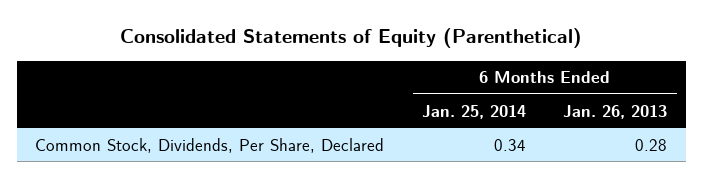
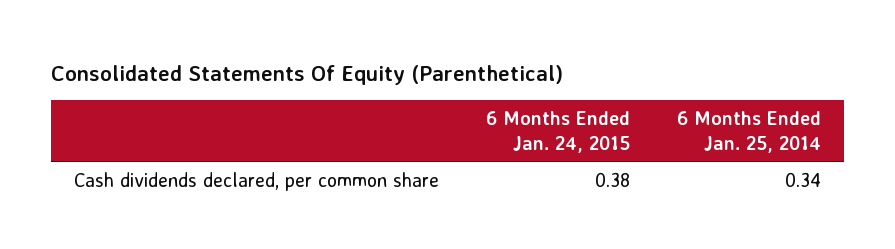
[120,28,583,49] Consolidated Statements of Equity (Parenthetical) -> [50,64,563,85] Consolidated Statements Of Equity (Parenthetical)
[563,104,668,119] Jan. 26, 2013 -> none
none -> [485,110,630,153] 6 Months Ended Jan. 24, 2015
[35,137,385,153] Common Stock, Dividends, Per Share, Declared -> [74,171,440,191] Cash dividends declared, per common share

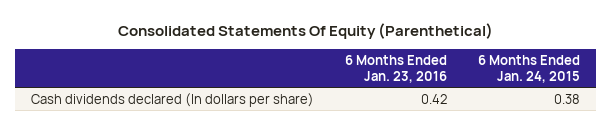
[676,110,821,153] 6 Months Ended Jan. 25, 2014 -> none
none -> [345,55,448,83] 6 Months Ended Jan. 23, 2016
[74,171,440,191] Cash dividends declared, per common share -> [30,93,314,108] Cash dividends declared (In dollars per share)

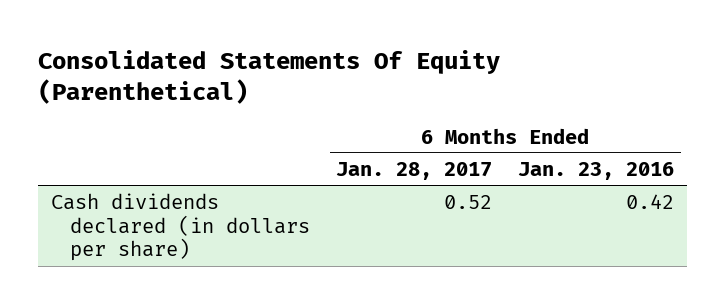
[478,55,581,83] 6 Months Ended Jan. 24, 2015 -> none
none -> [336,162,493,181] Jan. 28, 2017
[30,93,314,108] Cash dividends declared (In dollars per share) -> [50,193,311,262] Cash dividends declared (in dollars per share)

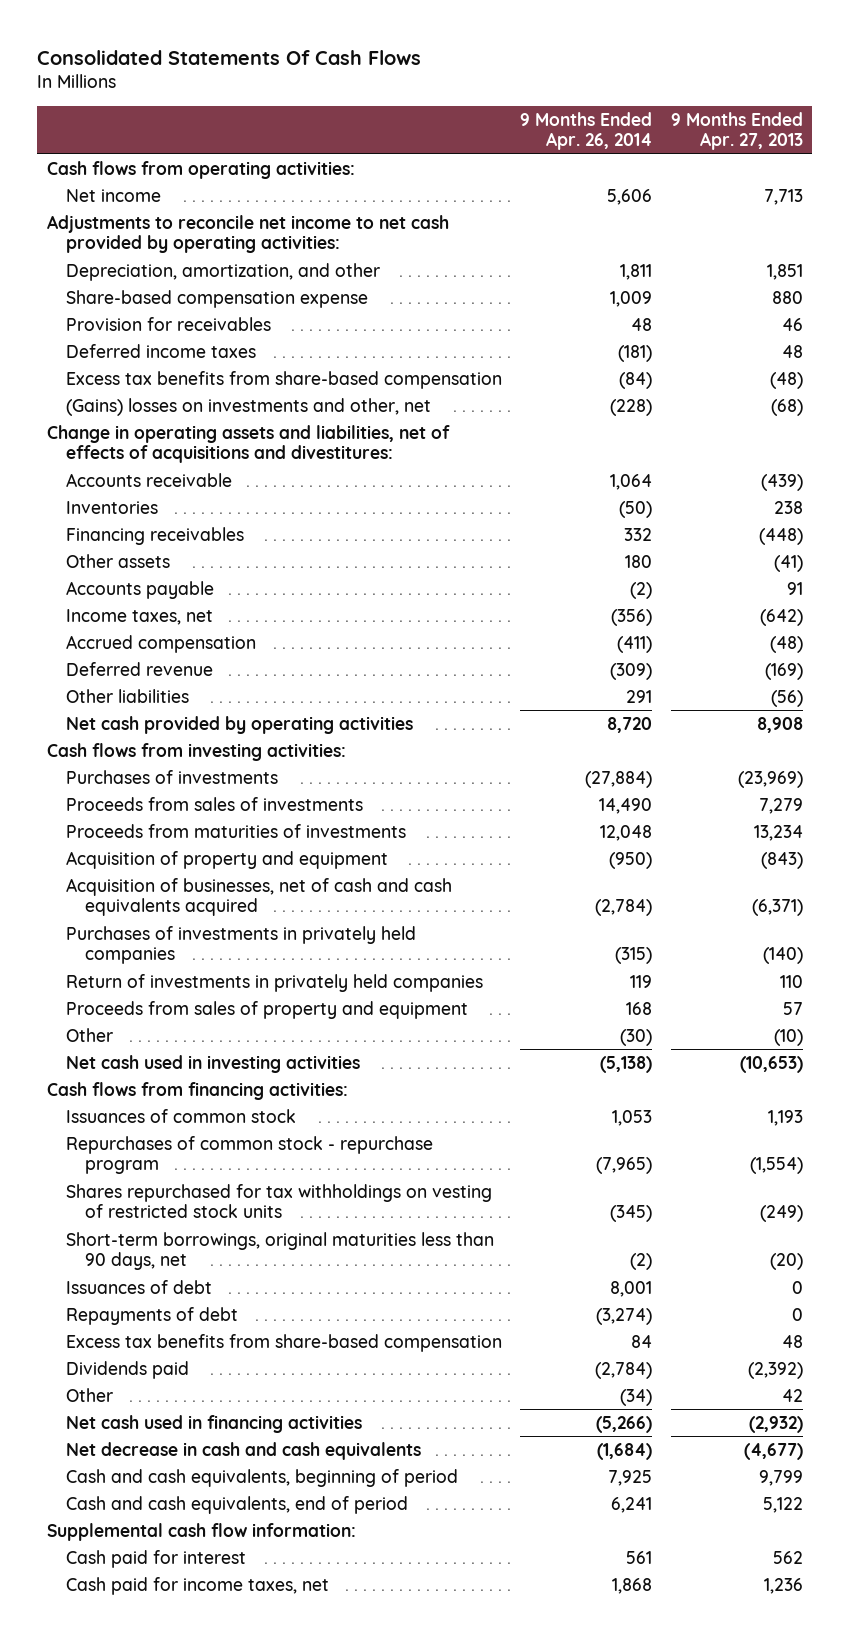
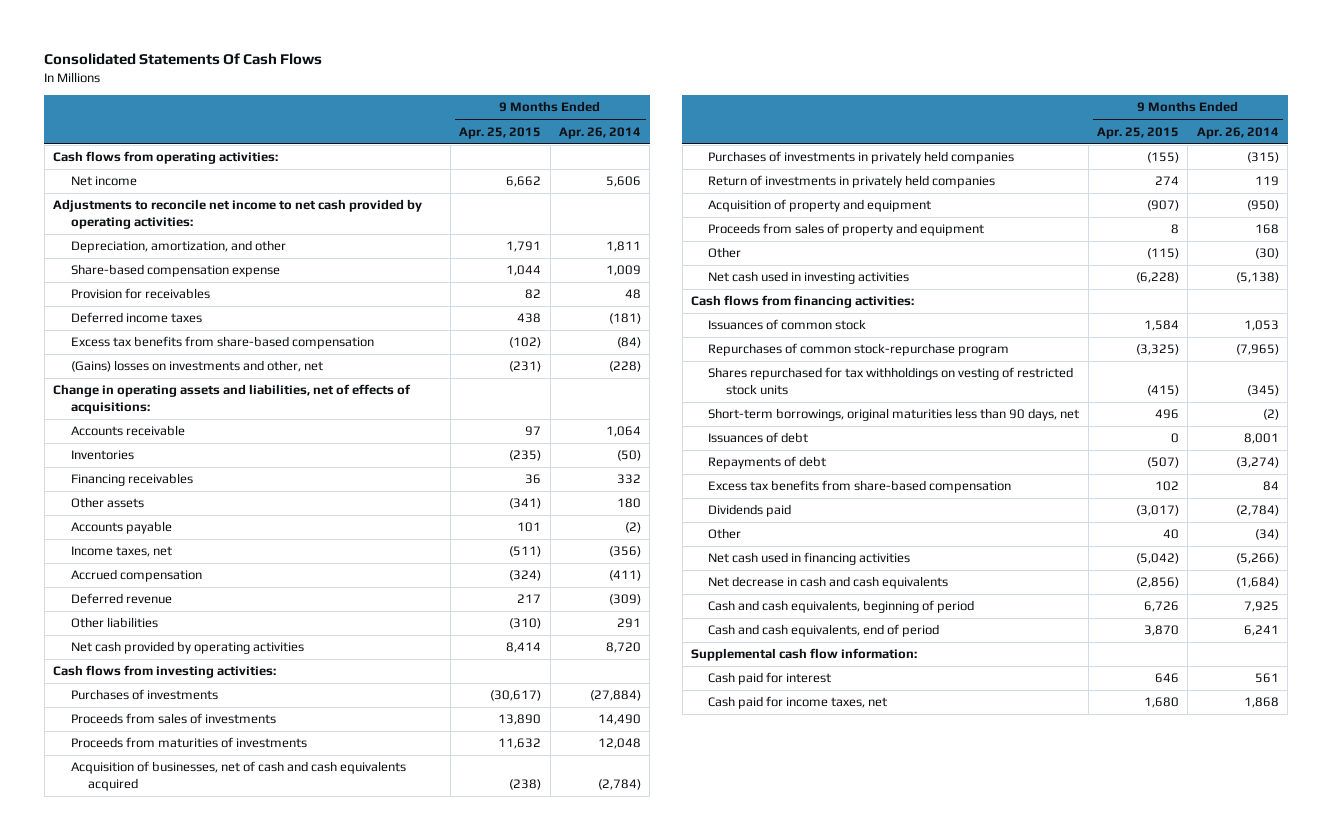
[670,111,803,151] 9 Months Ended Apr. 27, 2013 -> none
none -> [459,126,542,139] Apr. 25, 2015
[46,424,450,464] Change in operating assets and liabilities, net of effects of acquisitions and divestitures: -> [53,384,412,414] Change in operating assets and liabilities, net of effects of acquisitions:
[65,850,388,869] Acquisition of property and equipment -> [708,199,932,213] Acquisition of property and equipment
[65,1135,433,1175] Repurchases of common stock - repurchase program -> [708,343,1010,357] Repurchases of common stock-repurchase program

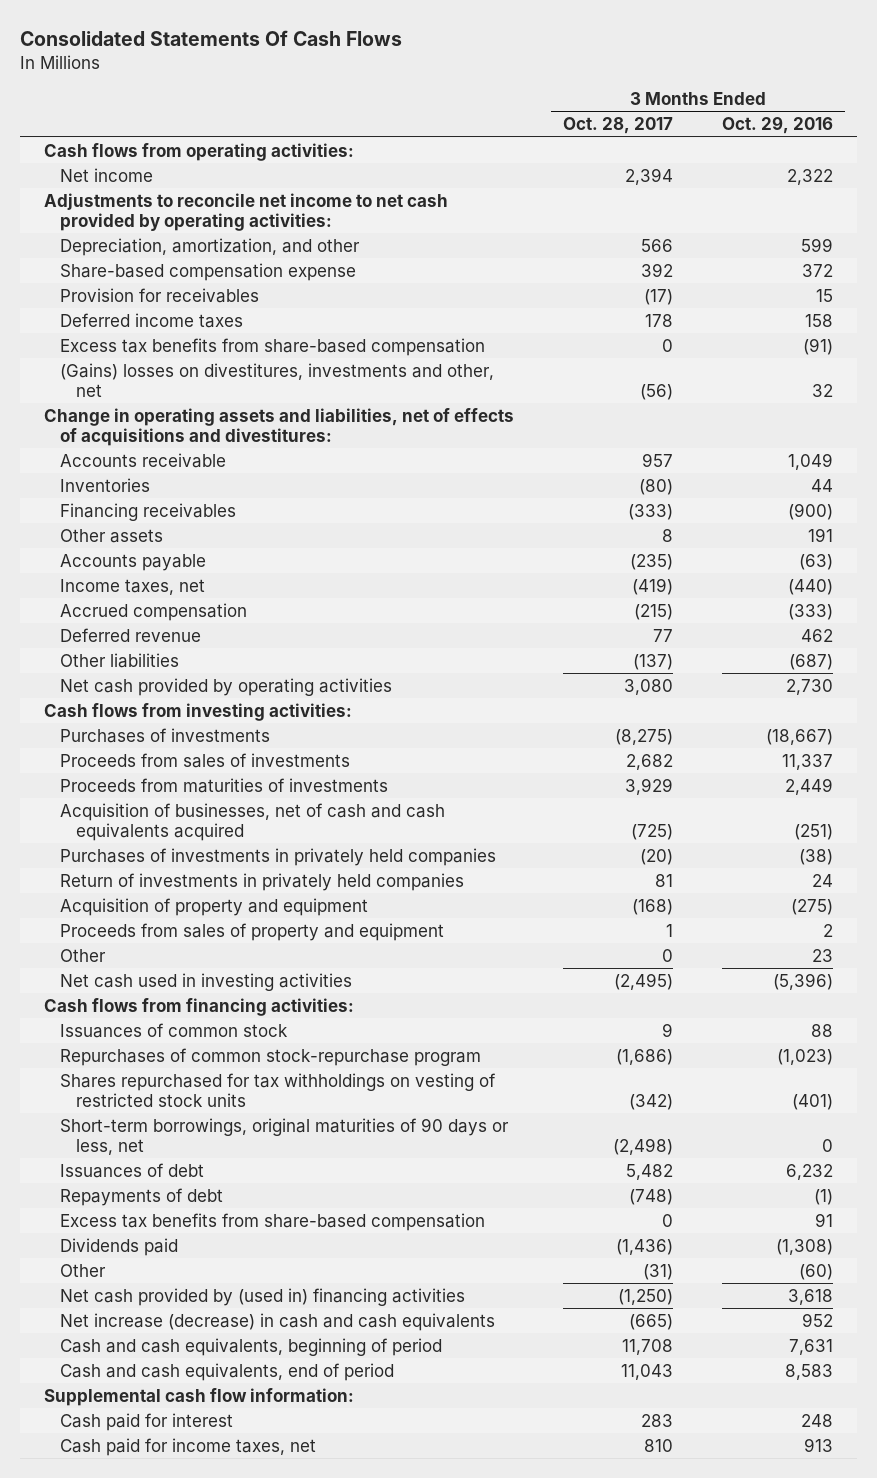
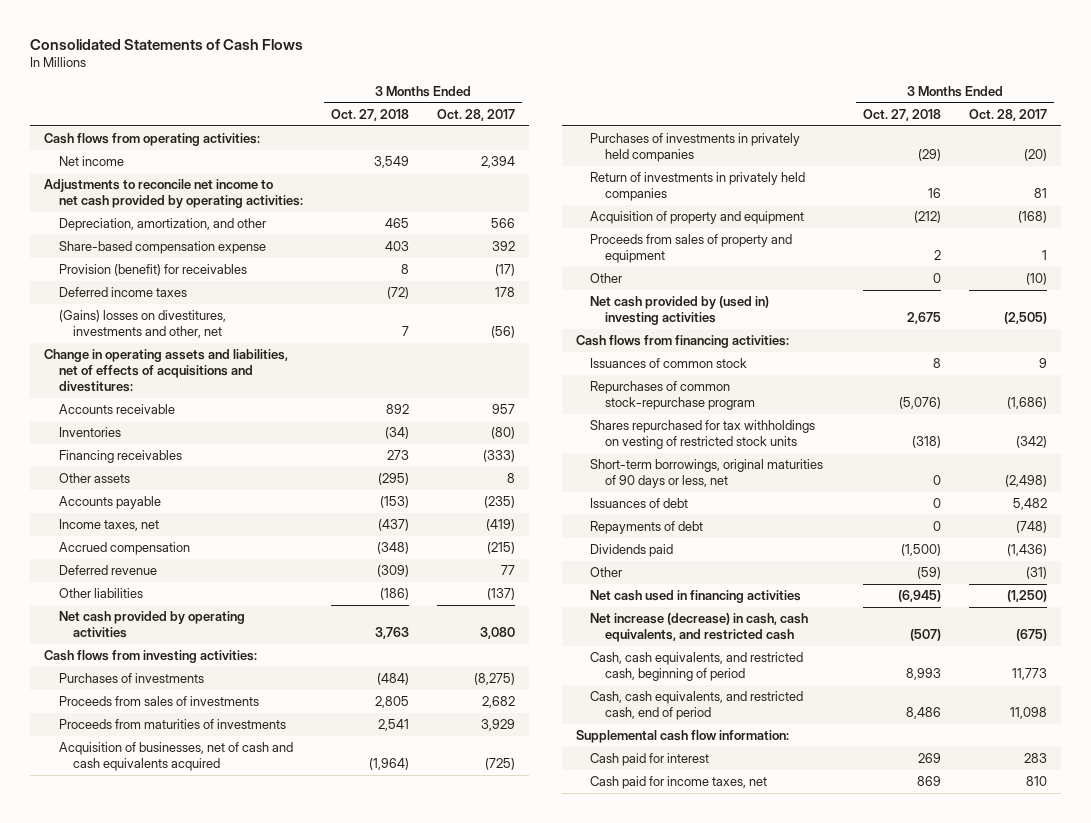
[19,30,402,47] Consolidated Statements Of Cash Flows -> [29,38,303,50] Consolidated Statements of Cash Flows
[721,116,833,135] Oct. 29, 2016 -> none
none -> [330,109,409,122] Oct. 27, 2018
[60,287,260,303] Provision for receivables -> [58,264,247,277] Provision (benefit) for receivables
[60,337,486,356] Excess tax benefits from share-based compensation -> none
[661,948,673,962] 0 -> [1025,273,1047,286] (10)
[60,972,353,991] Net cash used in investing activities -> [590,296,770,326] Net cash provided by (used in) investing activities
[613,972,673,990] (2,495) -> [1003,312,1047,325] (2,505)
[60,1212,486,1231] Excess tax benefits from share-based compensation -> none
[60,1287,466,1306] Net cash provided by (used in) financing activities -> [590,590,802,604] Net cash used in financing activities
[60,1312,496,1331] Net increase (decrease) in cash and cash equivalents -> [590,613,809,643] Net increase (decrease) in cash, cash equivalents, and restricted cash
[628,1313,673,1330] (665) -> [1015,629,1047,642] (675)
[60,1337,443,1356] Cash and cash equivalents, beginning of period -> [590,652,804,682] Cash, cash equivalents, and restricted cash, beginning of period
[621,1338,673,1355] 11,708 -> [1011,668,1047,681] 11,773
[60,1362,395,1381] Cash and cash equivalents, end of period -> [590,691,804,721] Cash, cash equivalents, and restricted cash, end of period
[620,1363,673,1380] 11,043 -> [1009,707,1047,720] 11,098

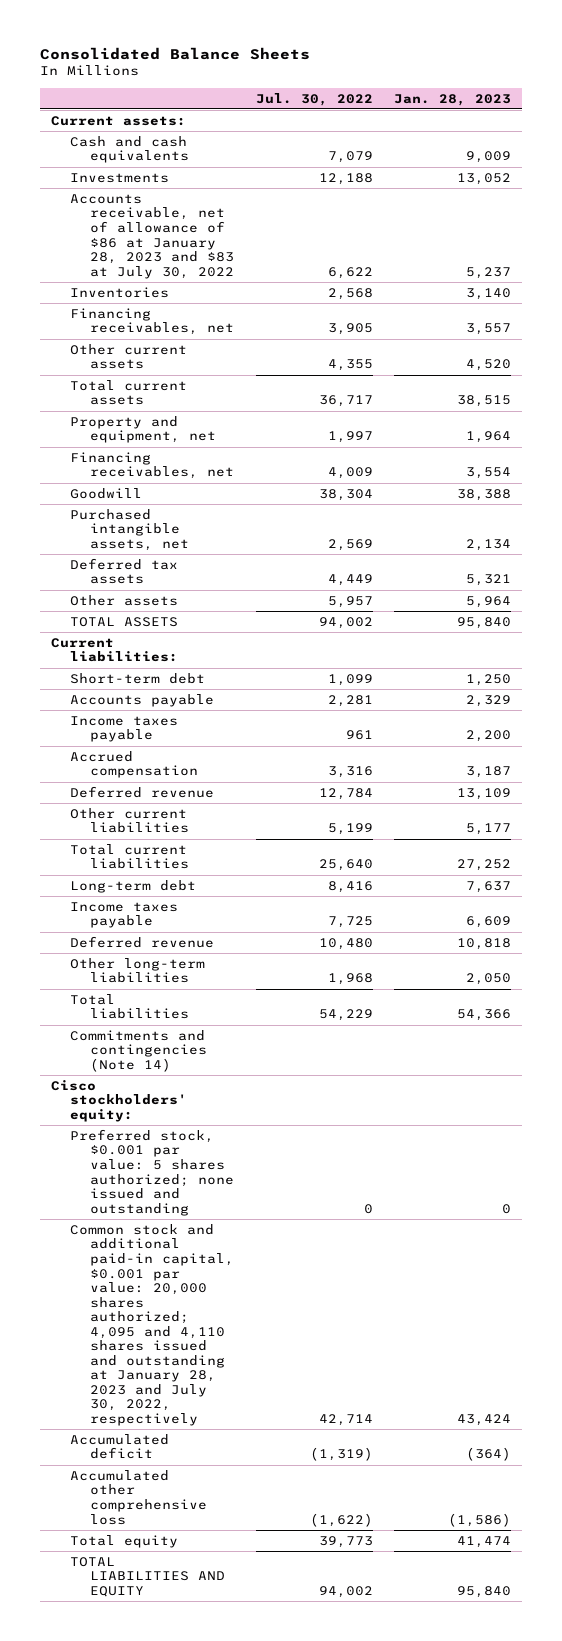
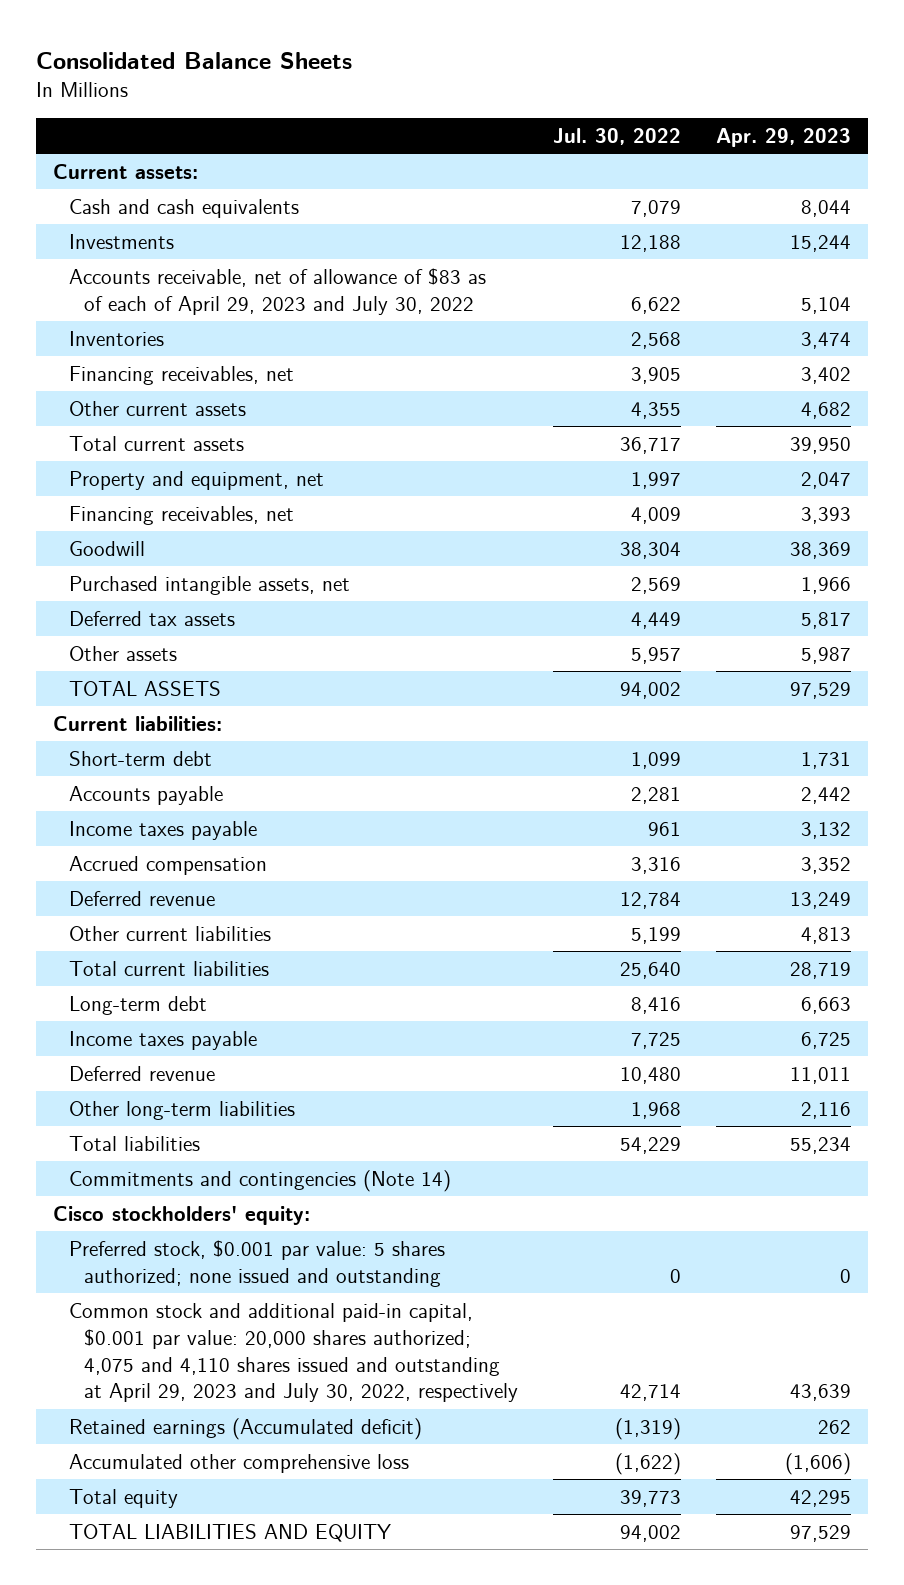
[394,93,512,106] Jan. 28, 2023 -> none
none -> [715,127,851,147] Apr. 29, 2023
[70,193,234,279] Accounts receivable, net of allowance of $86 at January 28, 2023 and $83 at July 30, 2022 -> [68,268,486,315] Accounts receivable, net of allowance of $83 as of each of April 29, 2023 and July 30, 2022
[70,1223,234,1427] Common stock and additional paid-in capital, $0.001 par value: 20,000 shares authorized; 4,095 and 4,110 shares issued and outstanding at January 28, 2023 and July 30, 2022, respectively -> [68,1303,519,1403] Common stock and additional paid-in capital, $0.001 par value: 20,000 shares authorized; 4,075 and 4,110 shares issued and outstanding at April 29, 2023 and July 30, 2022, respectively
[70,1433,170,1460] Accumulated deficit -> [68,1418,422,1441] Retained earnings (Accumulated deficit)

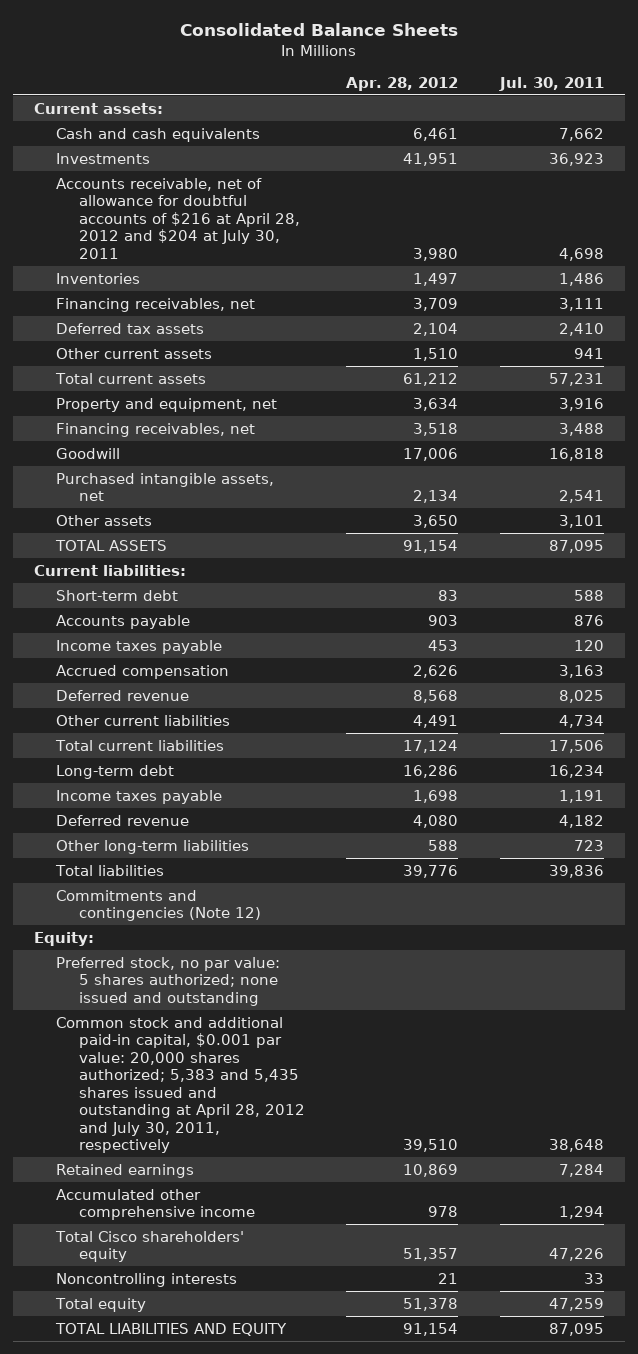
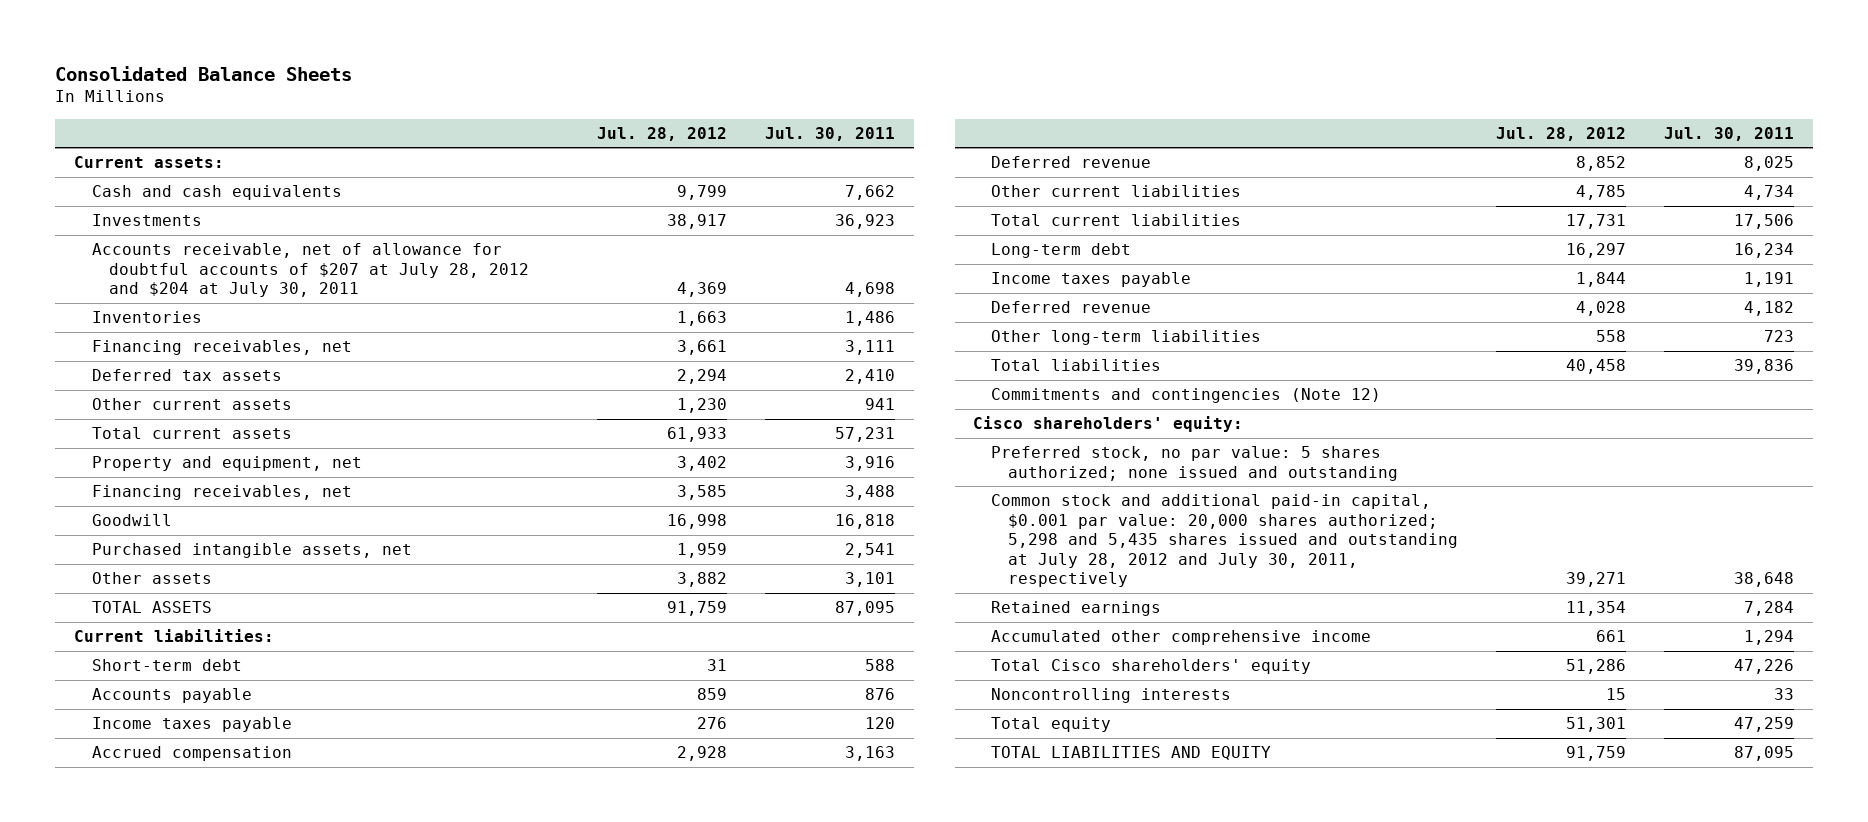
[346,76,459,91] Apr. 28, 2012 -> none
none -> [597,126,728,141] Jul. 28, 2012
[56,177,300,259] Accounts receivable, net of allowance for doubtful accounts of $216 at April 28, 2012 and $204 at July 30, 2011 -> [91,243,530,298] Accounts receivable, net of allowance for doubtful accounts of $207 at July 28, 2012 and $204 at July 30, 2011
[34,931,95,946] Equity: -> [973,416,1244,433] Cisco shareholders' equity:
[56,1016,305,1154] Common stock and additional paid-in capital, $0.001 par value: 20,000 shares authorized; 5,383 and 5,435 shares issued and outstanding at April 28, 2012 and July 30, 2011, respectively -> [990,494,1459,588] Common stock and additional paid-in capital, $0.001 par value: 20,000 shares authorized; 5,298 and 5,435 shares issued and outstanding at July 28, 2012 and July 30, 2011, respectively

